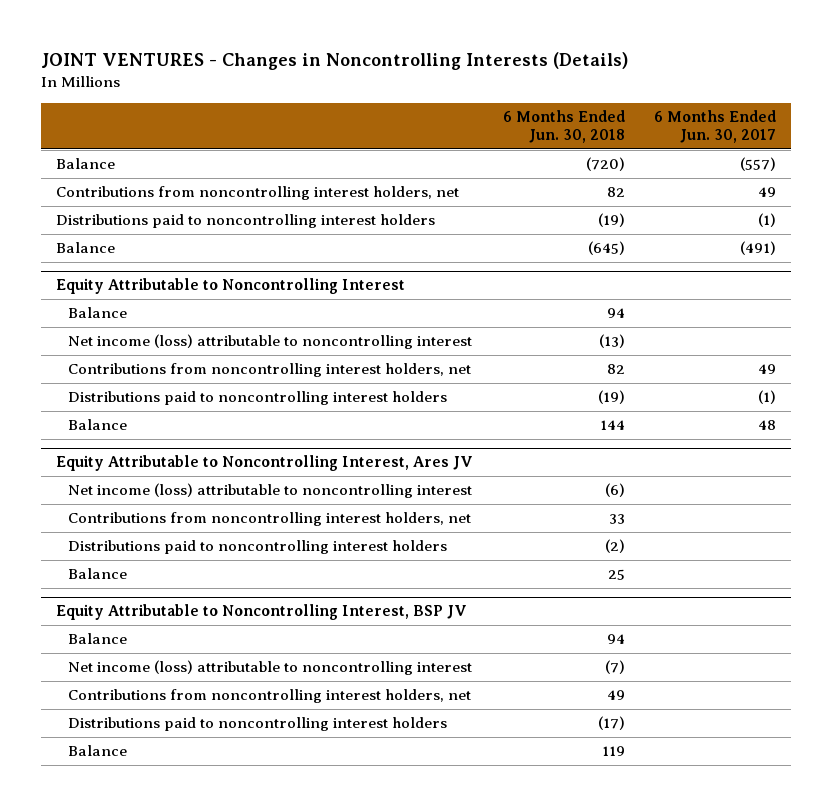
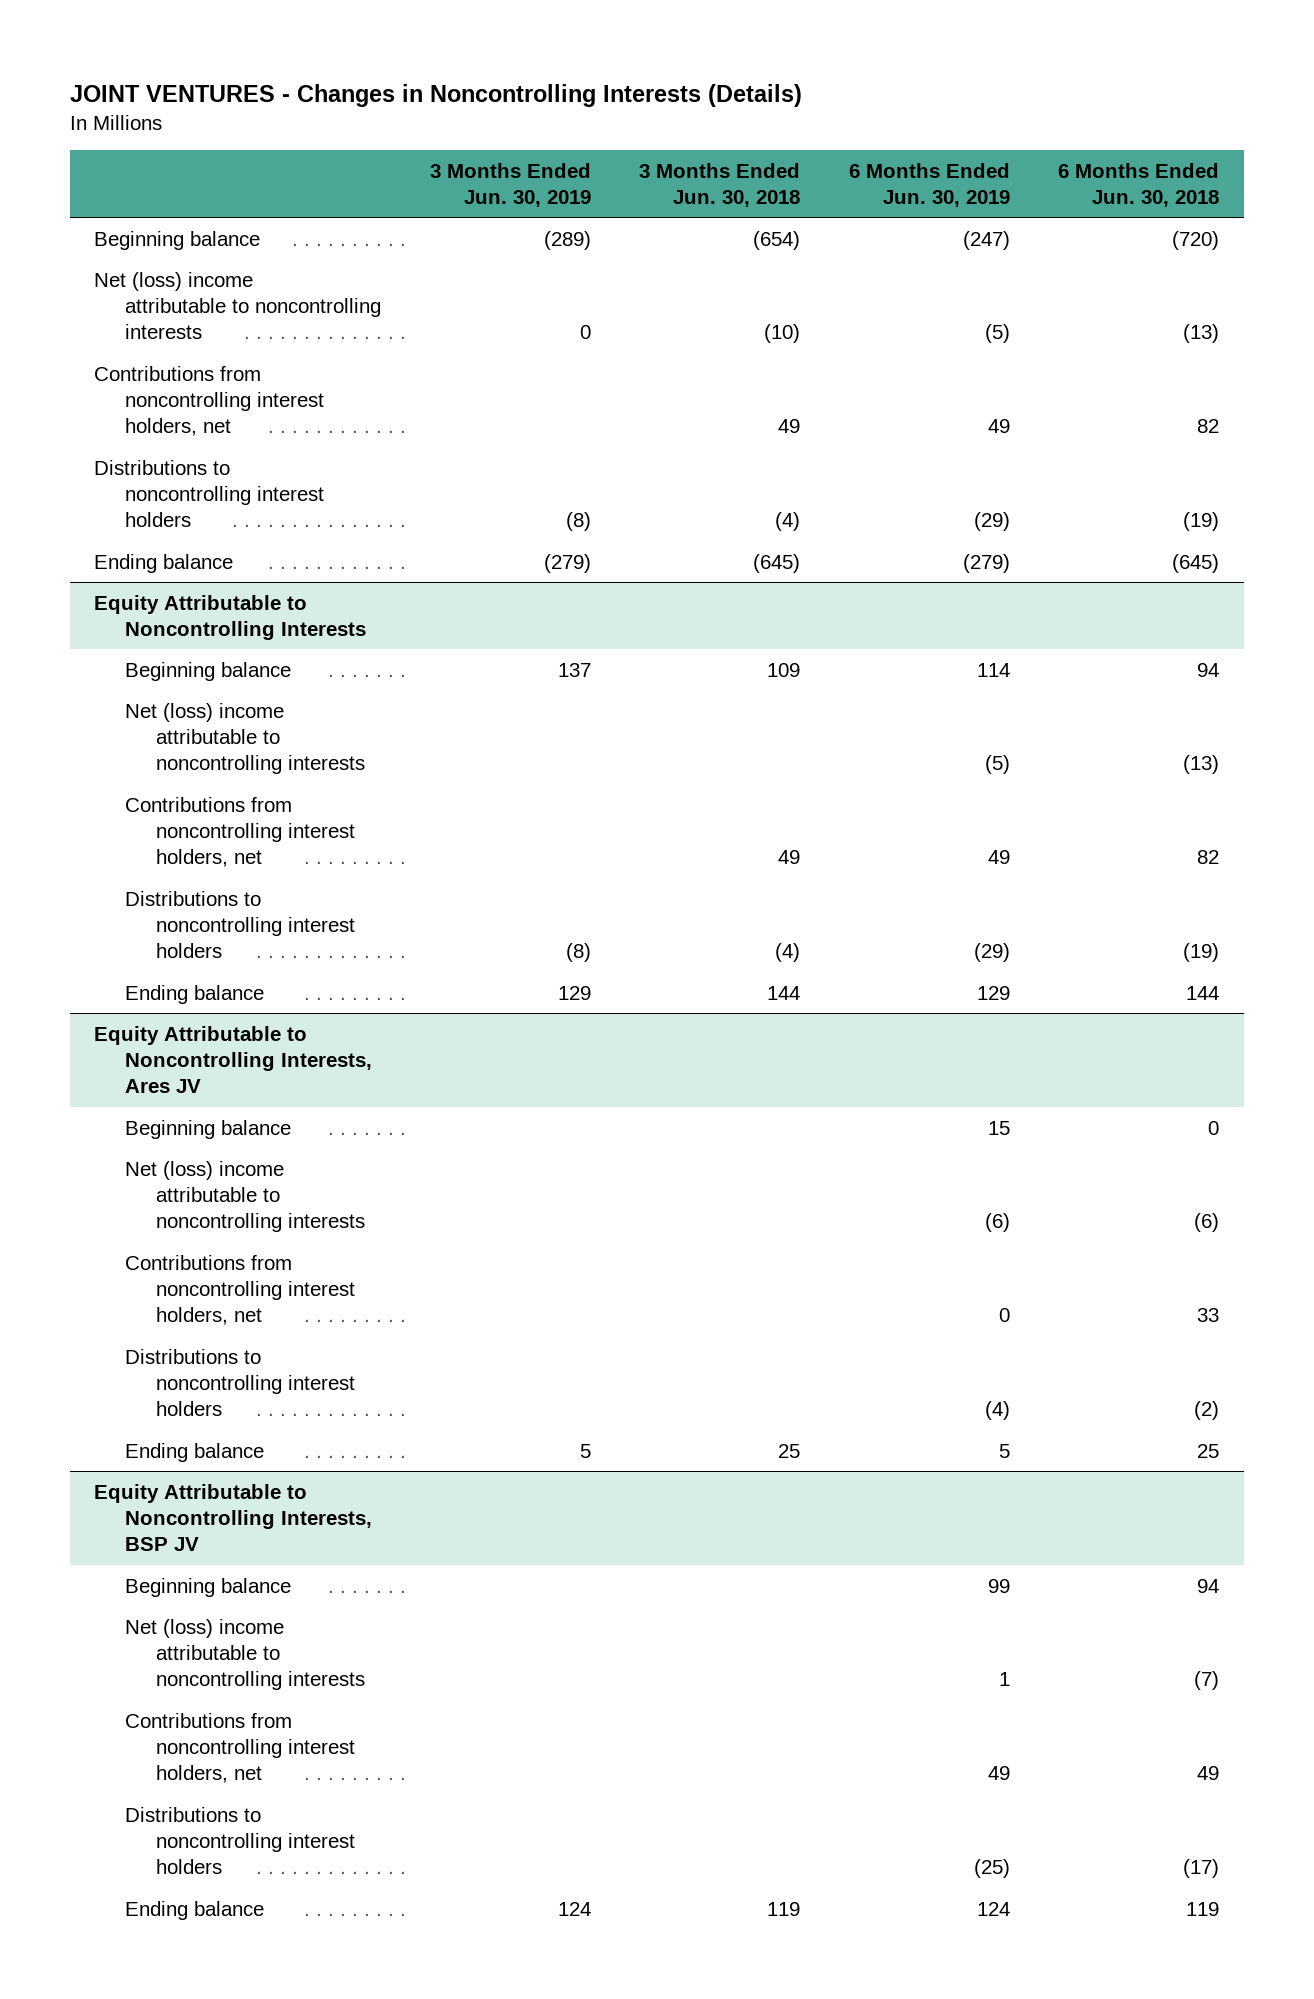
[654,109,777,144] 6 Months Ended Jun. 30, 2017 -> none
none -> [429,162,591,207] 3 Months Ended Jun. 30, 2019
none -> [639,162,801,207] 3 Months Ended Jun. 30, 2018
none -> [848,162,1010,207] 6 Months Ended Jun. 30, 2019
[56,158,116,170] Balance -> [94,230,261,250] Beginning balance
none -> [94,271,382,340] Net (loss) income attributable to noncontrolling interests
[56,214,436,229] Distributions paid to noncontrolling interest holders -> [94,459,325,528] Distributions to noncontrolling interest holders
[56,242,116,254] Balance -> [94,553,234,573] Ending balance
[56,278,406,295] Equity Attributable to Noncontrolling Interest -> [94,594,367,640] Equity Attributable to Noncontrolling Interests
[68,307,128,319] Balance -> [125,661,292,681] Beginning balance
[68,334,473,350] Net income (loss) attributable to noncontrolling interest -> [125,702,366,775] Net (loss) income attributable to noncontrolling interests
[68,391,448,406] Distributions paid to noncontrolling interest holders -> [125,890,356,959] Distributions to noncontrolling interest holders
[68,419,128,431] Balance -> [125,984,265,1004] Ending balance
[56,455,474,472] Equity Attributable to Noncontrolling Interest, Ares JV -> [94,1025,373,1094] Equity Attributable to Noncontrolling Interests, Ares JV
none -> [125,1119,292,1139] Beginning balance
[68,483,473,499] Net income (loss) attributable to noncontrolling interest -> [125,1160,366,1233] Net (loss) income attributable to noncontrolling interests
[68,540,448,555] Distributions paid to noncontrolling interest holders -> [125,1348,356,1417] Distributions to noncontrolling interest holders
[68,568,128,580] Balance -> [125,1442,265,1462] Ending balance
[56,604,468,621] Equity Attributable to Noncontrolling Interest, BSP JV -> [94,1483,373,1552] Equity Attributable to Noncontrolling Interests, BSP JV
[68,633,128,645] Balance -> [125,1577,292,1597] Beginning balance
[68,660,473,676] Net income (loss) attributable to noncontrolling interest -> [125,1618,366,1691] Net (loss) income attributable to noncontrolling interests
[68,717,448,732] Distributions paid to noncontrolling interest holders -> [125,1806,356,1875] Distributions to noncontrolling interest holders
[68,745,128,757] Balance -> [125,1900,265,1920] Ending balance

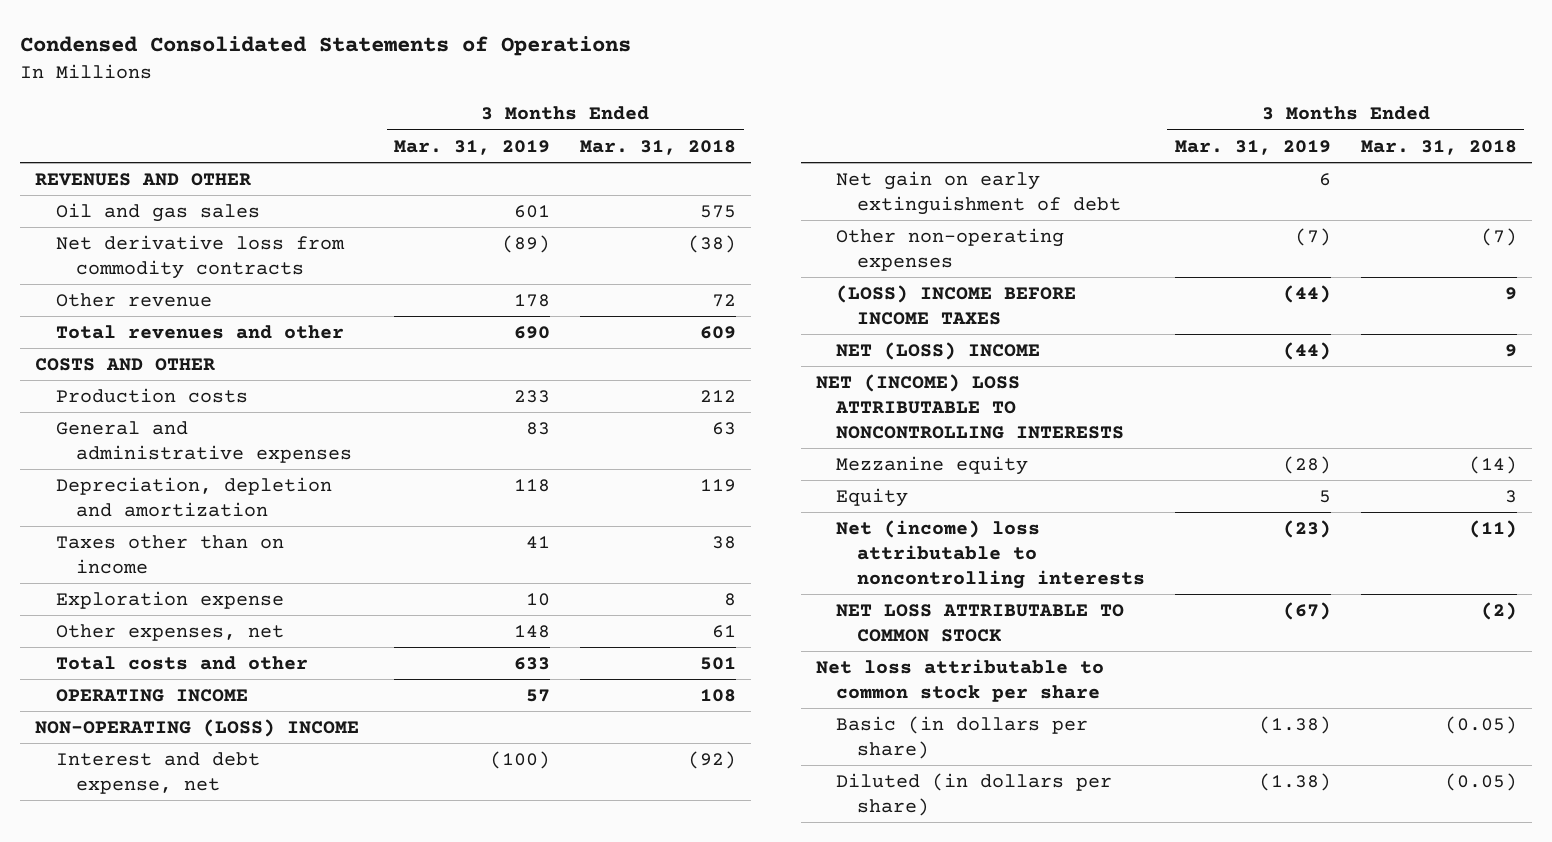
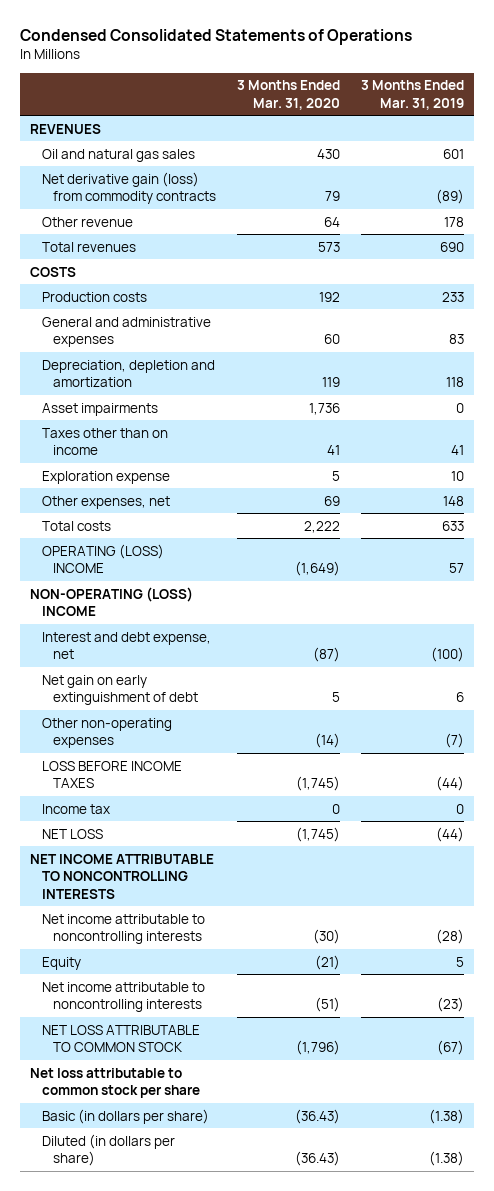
[580,139,737,155] Mar. 31, 2018 -> none
none -> [236,80,340,110] 3 Months Ended Mar. 31, 2020
[35,172,252,186] REVENUES AND OTHER -> [30,123,102,134] REVENUES
[55,202,260,222] Oil and gas sales -> [41,148,195,162] Oil and natural gas sales
[55,234,345,279] Net derivative loss from commodity contracts -> [41,171,217,205] Net derivative gain (loss) from commodity contracts
[55,324,344,339] Total revenues and other -> [41,241,136,252] Total revenues
[35,357,216,371] COSTS AND OTHER -> [30,266,77,277] COSTS
none -> [41,402,158,416] Asset impairments
[55,655,308,670] Total costs and other -> [41,520,111,531] Total costs
[55,688,248,702] OPERATING INCOME -> [41,543,164,574] OPERATING (LOSS) INCOME
[836,284,1077,325] (LOSS) INCOME BEFORE INCOME TAXES -> [41,760,182,789] LOSS BEFORE INCOME TAXES
none -> [41,803,110,814] Income tax
[836,341,1041,360] NET (LOSS) INCOME -> [41,828,103,839] NET LOSS
[815,373,1125,439] NET (INCOME) LOSS ATTRIBUTABLE TO NONCONTROLLING INTERESTS -> [30,853,215,899] NET INCOME ATTRIBUTABLE TO NONCONTROLLING INTERESTS
[836,455,1029,475] Mezzanine equity -> [41,913,205,945] Net income attributable to noncontrolling interests
[836,519,1145,589] Net (income) loss attributable to noncontrolling interests -> [41,981,205,1013] Net income attributable to noncontrolling interests

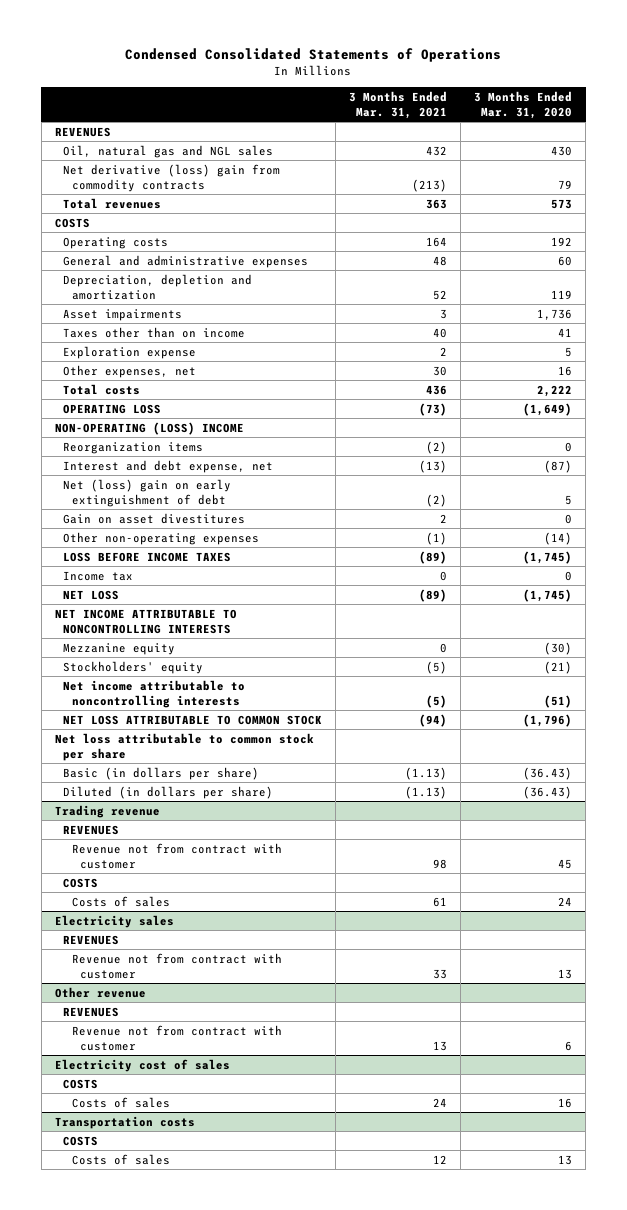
[360,80,464,110] 3 Months Ended Mar. 31, 2019 -> none
none -> [349,90,448,119] 3 Months Ended Mar. 31, 2021
[41,216,133,227] Other revenue -> none
[41,148,195,162] Oil and natural gas sales -> [63,144,274,158] Oil, natural gas and NGL sales
[41,171,217,205] Net derivative gain (loss) from commodity contracts -> [63,163,281,192] Net derivative (loss) gain from commodity contracts
[41,291,147,302] Production costs -> [63,236,169,249] Operating costs
[323,495,340,506] 69 -> [558,365,573,376] 16
[41,543,164,574] OPERATING (LOSS) INCOME -> [63,403,162,414] OPERATING LOSS
none -> [63,441,204,454] Reorganization items
[41,674,199,706] Net gain on early extinguishment of debt -> [63,478,232,507] Net (loss) gain on early extinguishment of debt
none -> [63,512,246,524] Gain on asset divestitures
[41,913,205,945] Net income attributable to noncontrolling interests -> [63,642,176,655] Mezzanine equity
[41,956,81,970] Equity -> [63,660,204,674] Stockholders' equity
none -> [54,804,160,818] Trading revenue
none -> [63,824,120,835] REVENUES
none -> [71,842,282,869] Revenue not from contract with customer
none -> [63,877,99,888] COSTS
none -> [71,895,170,907] Costs of sales
none -> [54,914,174,928] Electricity sales
none -> [63,934,120,945] REVENUES
none -> [71,952,282,979] Revenue not from contract with customer
none -> [54,986,146,998] Other revenue
none -> [63,1006,120,1017] REVENUES
none -> [71,1024,282,1051] Revenue not from contract with customer
none -> [54,1058,230,1072] Electricity cost of sales
none -> [63,1078,99,1089] COSTS
none -> [71,1096,170,1108] Costs of sales
none -> [54,1115,195,1129] Transportation costs
none -> [63,1135,99,1146] COSTS
none -> [71,1153,170,1165] Costs of sales

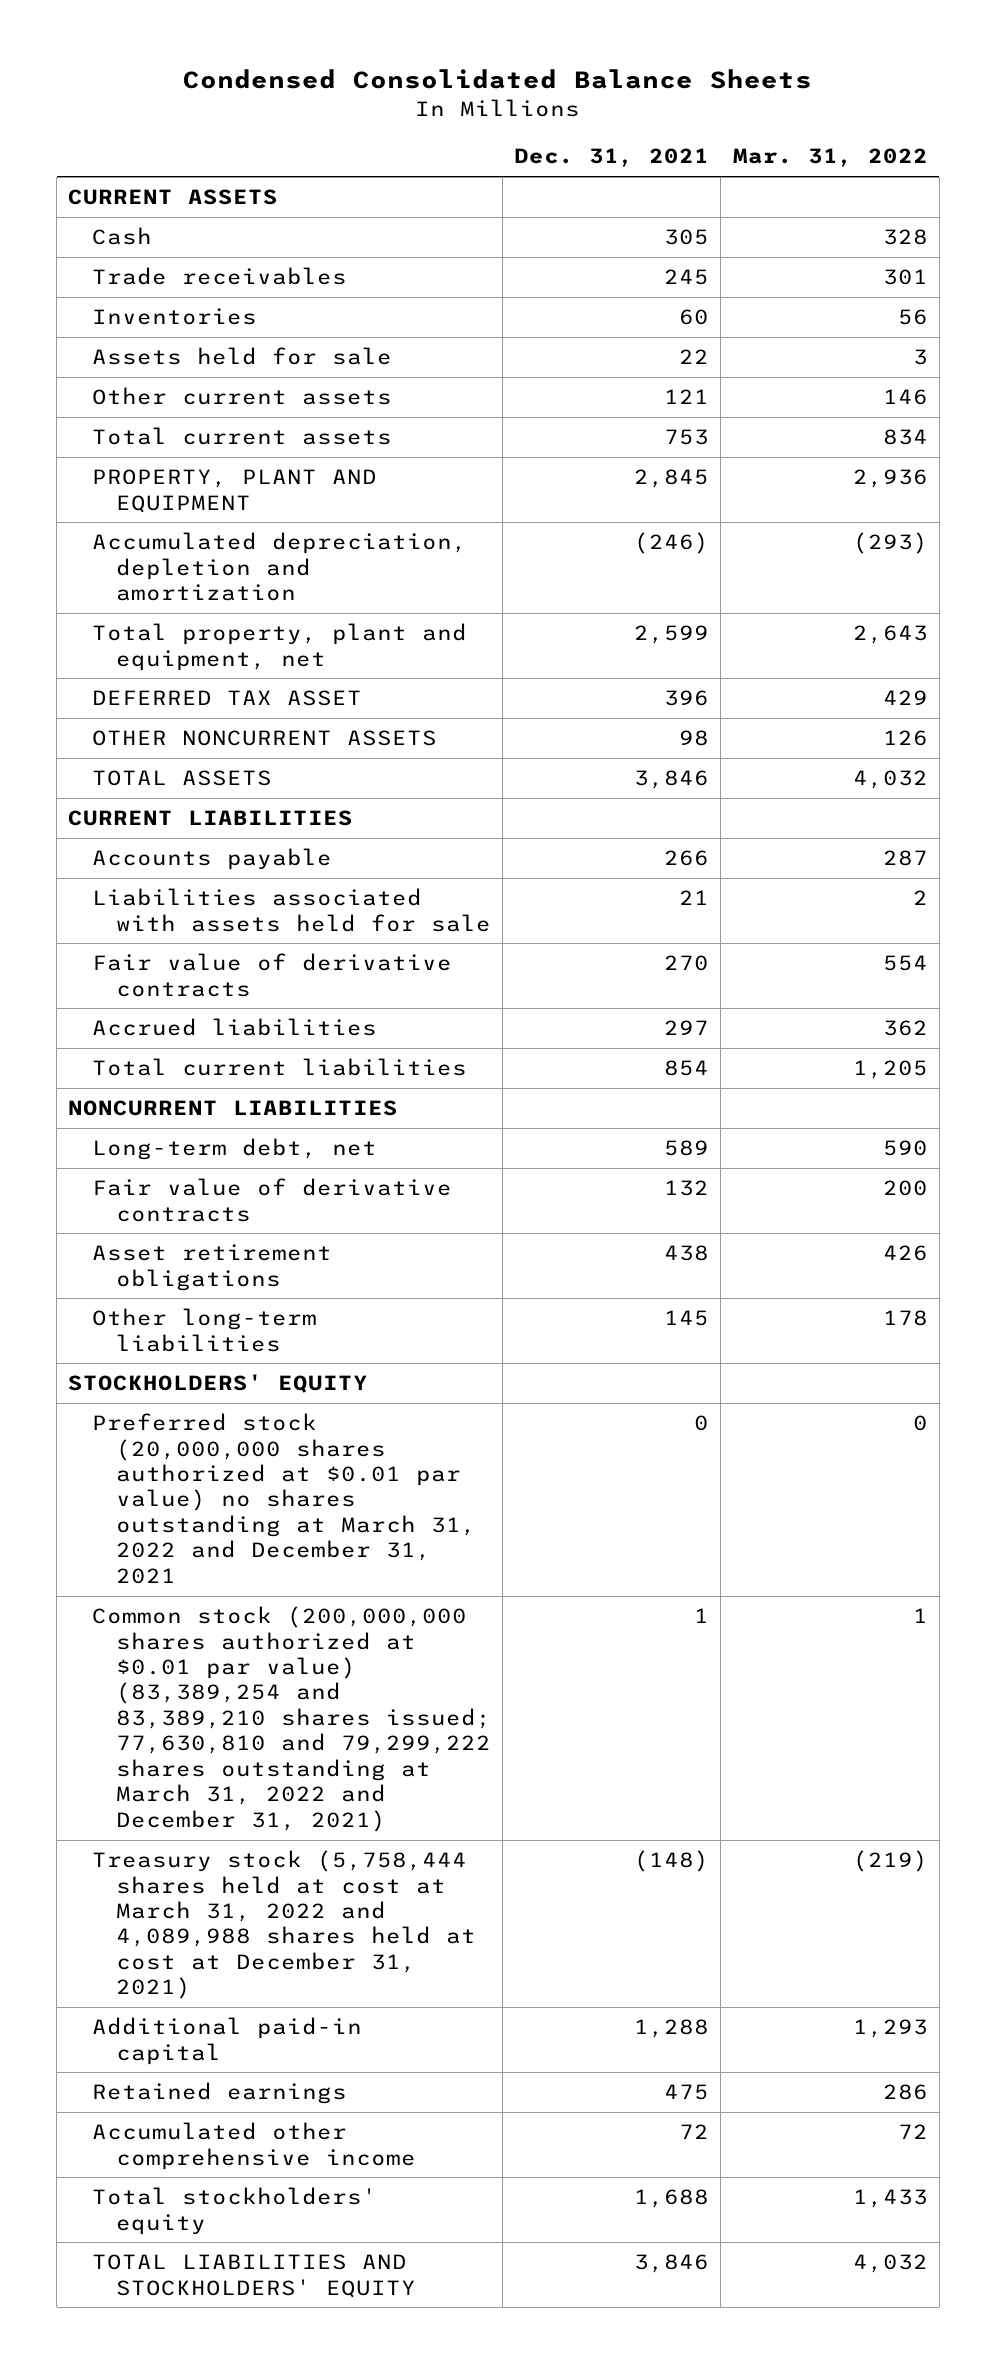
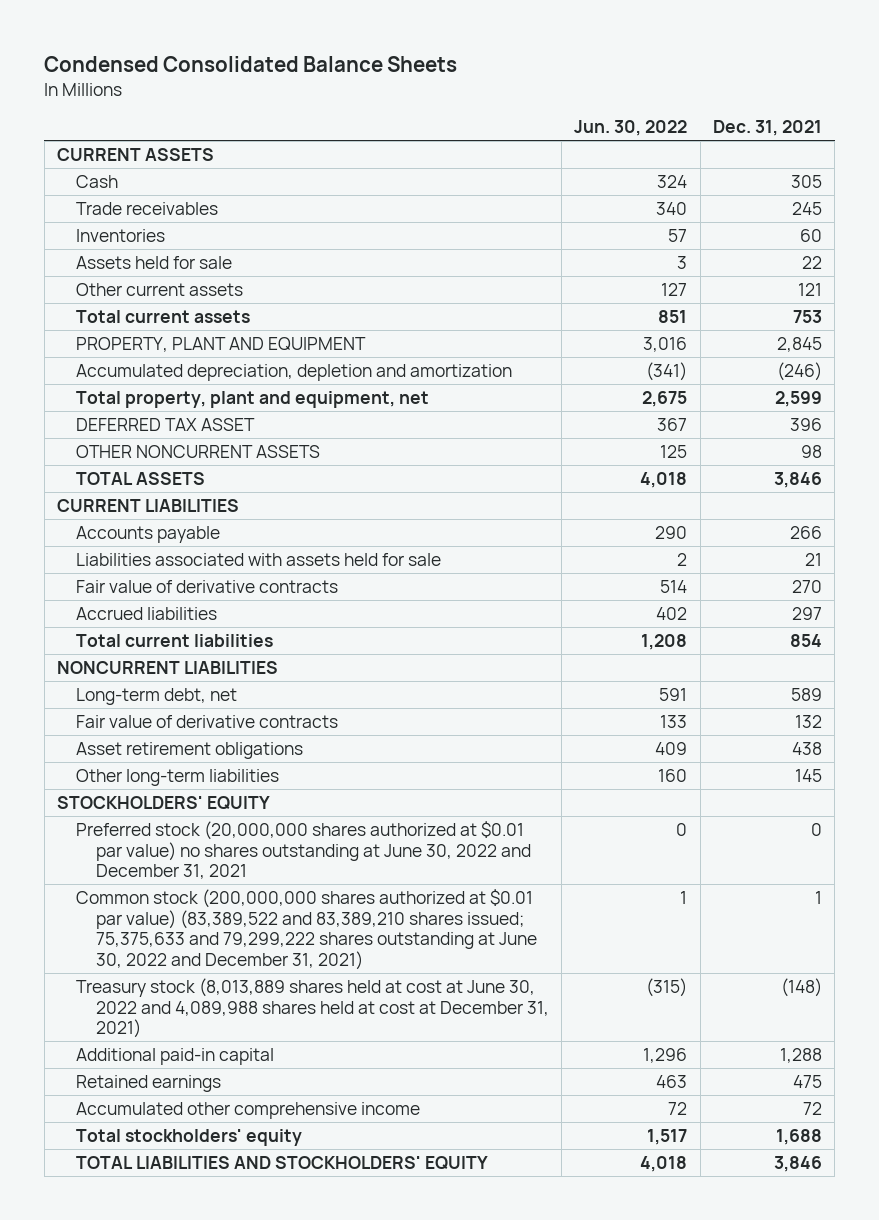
[732,148,928,168] Mar. 31, 2022 -> none
none -> [574,120,688,137] Jun. 30, 2022
[92,1413,476,1584] Preferred stock (20,000,000 shares authorized at $0.01 par value) no shares outstanding at March 31, 2022 and December 31, 2021 -> [76,820,531,880] Preferred stock (20,000,000 shares authorized at $0.01 par value) no shares outstanding at June 30, 2022 and December 31, 2021
[92,1606,491,1832] Common stock (200,000,000 shares authorized at $0.01 par value) (83,389,254 and 83,389,210 shares issued; 77,630,810 and 79,299,222 shares outstanding at March 31, 2022 and December 31, 2021) -> [76,888,537,970] Common stock (200,000,000 shares authorized at $0.01 par value) (83,389,522 and 83,389,210 shares issued; 75,375,633 and 79,299,222 shares outstanding at June 30, 2022 and December 31, 2021)
[92,1850,476,2000] Treasury stock (5,758,444 shares held at cost at March 31, 2022 and 4,089,988 shares held at cost at December 31, 2021) -> [76,977,549,1039] Treasury stock (8,013,889 shares held at cost at June 30, 2022 and 4,089,988 shares held at cost at December 31, 2021)

